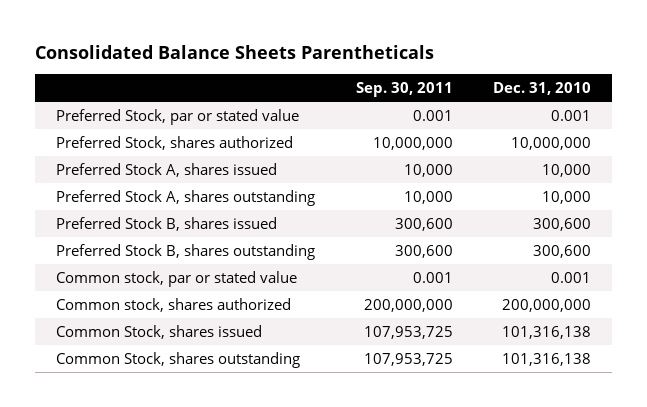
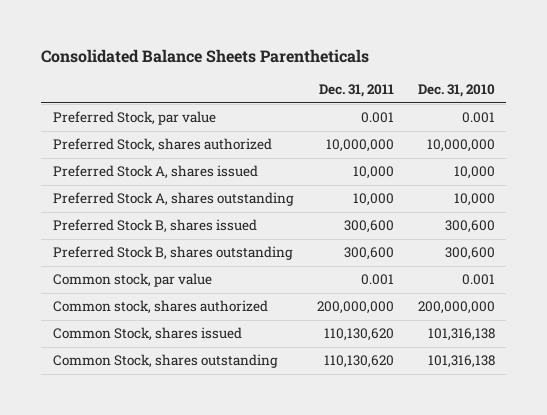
[355,82,453,98] Sep. 30, 2011 -> none
none -> [319,84,395,98] Dec. 31, 2011
[55,109,299,126] Preferred Stock, par or stated value -> [52,111,216,126] Preferred Stock, par value
[55,271,297,288] Common stock, par or stated value -> [52,273,212,288] Common stock, par value

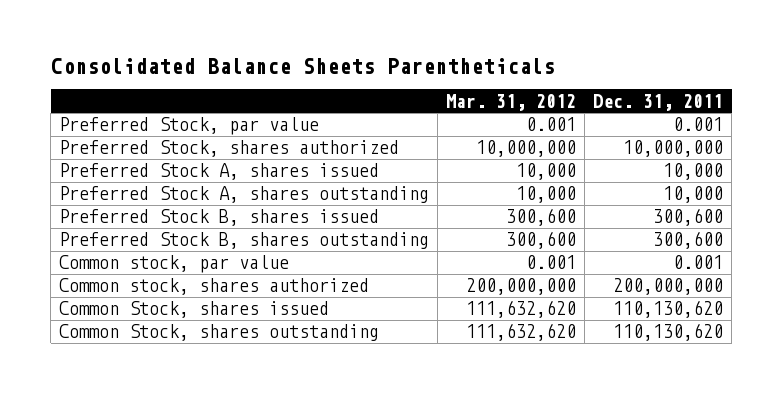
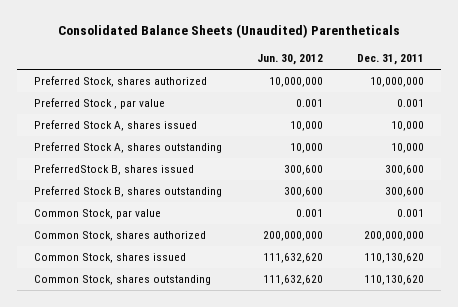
[50,58,555,75] Consolidated Balance Sheets Parentheticals -> [58,24,401,39] Consolidated Balance Sheets (Unaudited) Parentheticals
[446,93,577,111] Mar. 31, 2012 -> none
none -> [256,54,323,66] Jun. 30, 2012
[59,117,320,136] Preferred Stock, par value -> none
none -> [34,98,166,110] Preferred Stock , par value
[59,209,380,227] Preferred Stock B, shares issued -> [34,164,195,176] PreferredStock B, shares issued
[59,255,290,274] Common stock, par value -> [34,209,162,220] Common Stock, par value
[59,278,370,296] Common stock, shares authorized -> [34,231,207,242] Common Stock, shares authorized

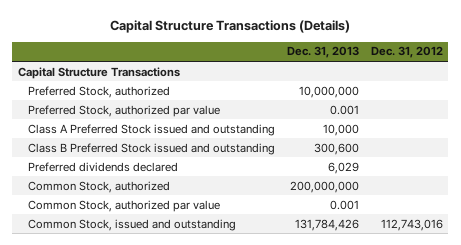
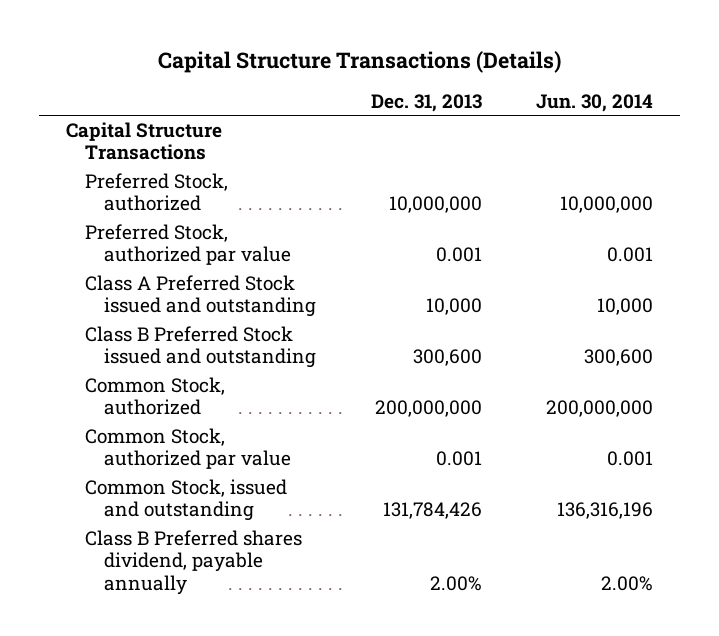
[370,46,443,59] Dec. 31, 2012 -> none
none -> [536,94,654,113] Jun. 30, 2014
[28,161,179,172] Preferred dividends declared -> none
none -> [85,529,303,595] Class B Preferred shares dividend, payable annually

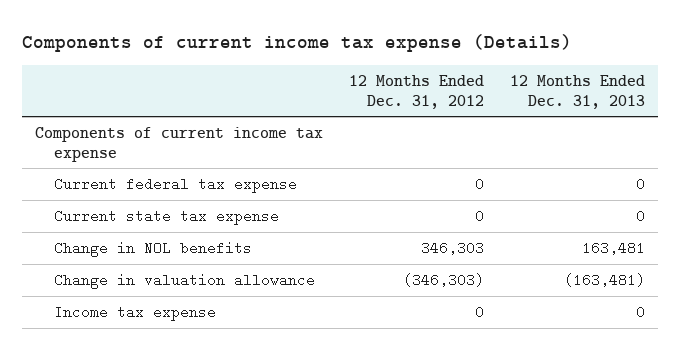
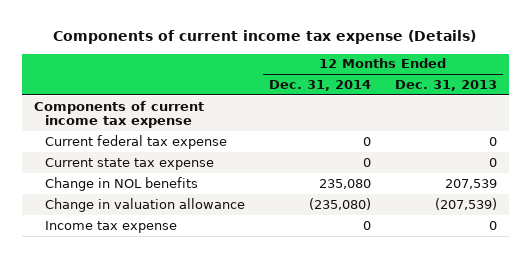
[349,75,485,109] 12 Months Ended Dec. 31, 2012 -> none
none -> [268,79,371,91] Dec. 31, 2014
[582,240,646,255] 163,481 -> [444,178,497,189] 207,539
[564,272,646,287] (163,481) -> [434,197,497,210] (207,539)

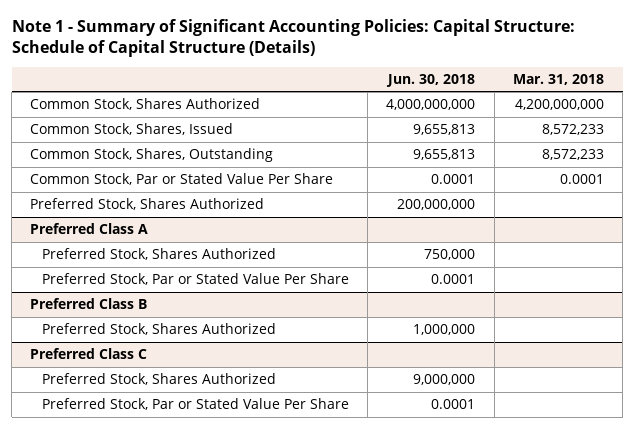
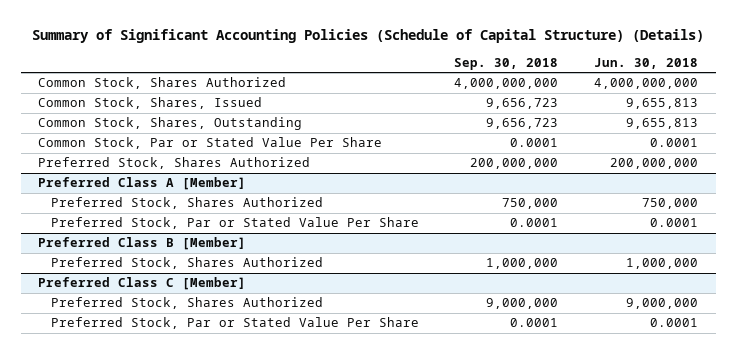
[11,19,575,58] Note 1 - Summary of Significant Accounting Policies: Capital Structure: Schedule of Capital Structure (Details) -> [32,28,705,43] Summary of Significant Accounting Policies (Schedule of Capital Structure) (Details)
[512,73,604,85] Mar. 31, 2018 -> none
none -> [454,57,559,70] Sep. 30, 2018
[30,223,149,235] Preferred Class A -> [38,177,247,191] Preferred Class A [Member]
[30,298,148,310] Preferred Class B -> [38,237,247,251] Preferred Class B [Member]
[30,348,148,360] Preferred Class C -> [38,277,247,291] Preferred Class C [Member]

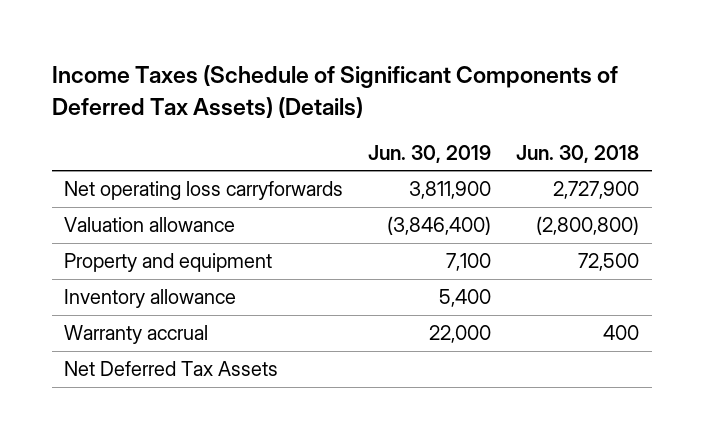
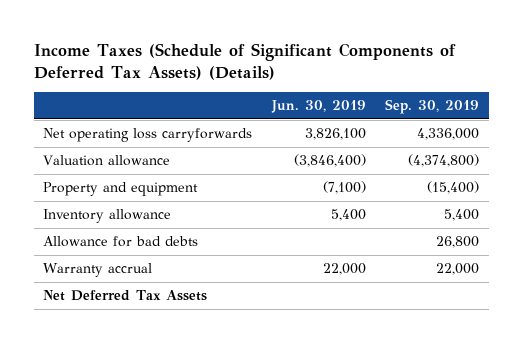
[516,145,640,164] Jun. 30, 2018 -> none
none -> [385,99,480,115] Sep. 30, 2019
[409,181,492,200] 3,811,900 -> [304,128,366,141] 3,826,100
[446,253,492,272] 7,100 -> [322,181,366,195] (7,100)
none -> [43,236,199,248] Allowance for bad debts

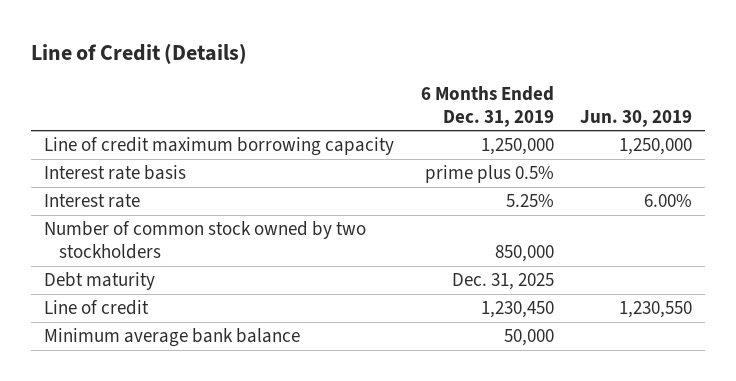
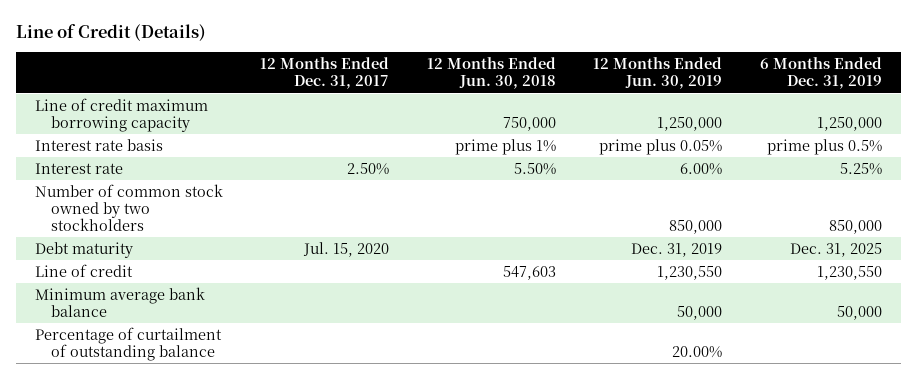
[579,109,692,127] Jun. 30, 2019 -> none
none -> [260,57,390,90] 12 Months Ended Dec. 31, 2017
none -> [426,57,556,90] 12 Months Ended Jun. 30, 2018
none -> [593,57,723,90] 12 Months Ended Jun. 30, 2019
[480,301,554,319] 1,230,450 -> [816,265,882,280] 1,230,550
none -> [34,326,222,361] Percentage of curtailment of outstanding balance

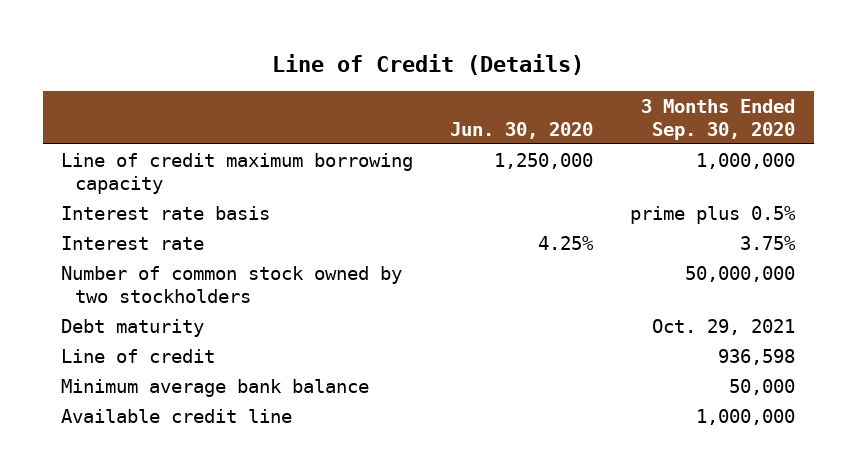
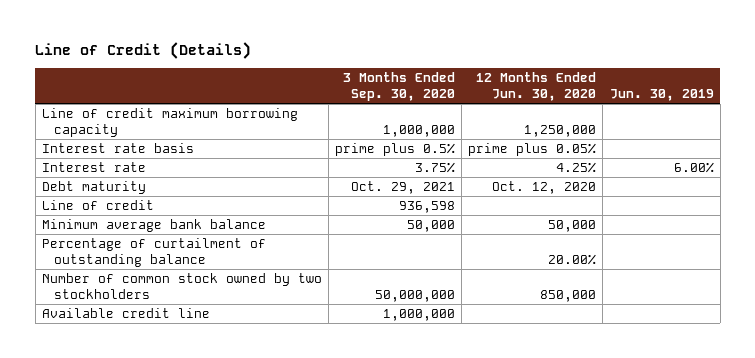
[450,121,594,139] Jun. 30, 2020 -> none
none -> [476,72,597,102] 12 Months Ended Jun. 30, 2020
none -> [609,89,714,102] Jun. 30, 2019
none -> [41,238,266,267] Percentage of curtailment of outstanding balance
[61,265,403,304] Number of common stock owned by two stockholders -> [41,273,322,299] Number of common stock owned by two stockholders

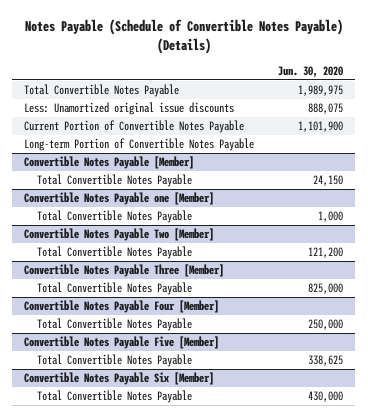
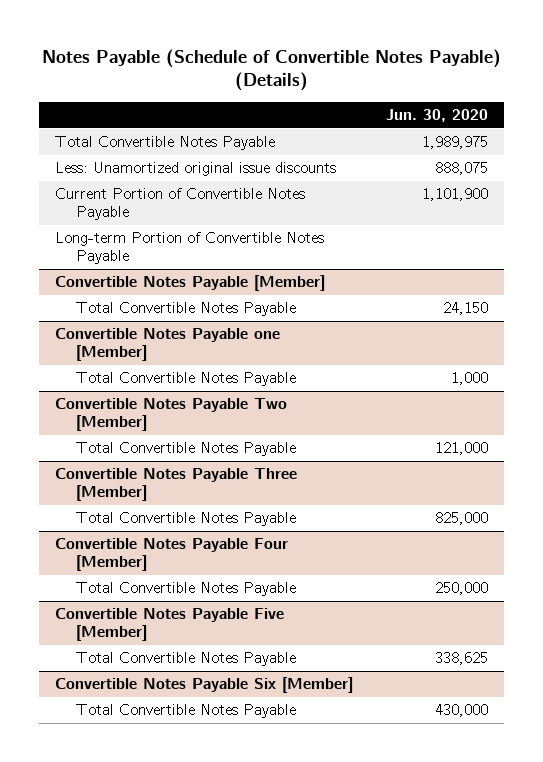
[308,247,344,259] 121,200 -> [435,442,489,456] 121,000

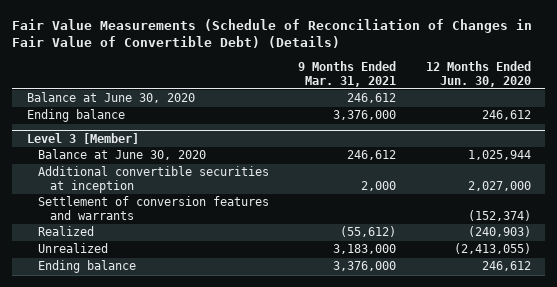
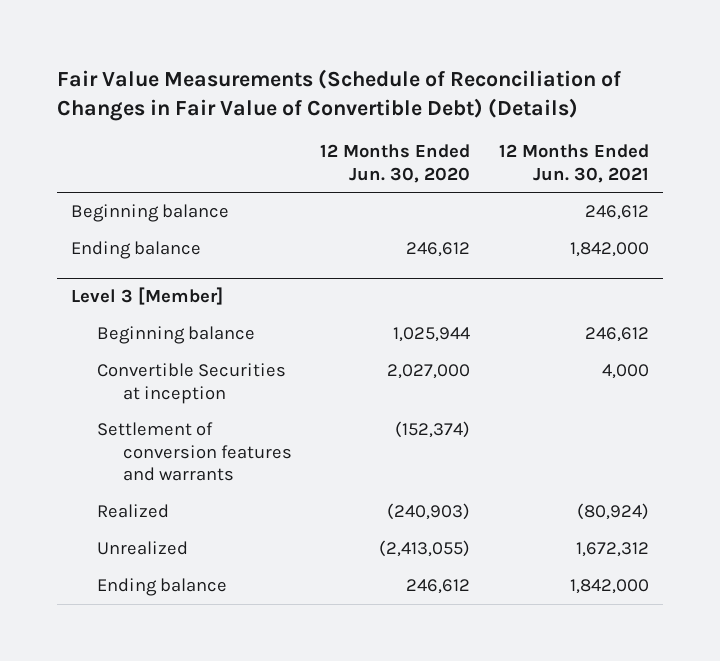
[298,61,397,87] 9 Months Ended Mar. 31, 2021 -> none
none -> [498,144,649,183] 12 Months Ended Jun. 30, 2021
[26,92,195,104] Balance at June 30, 2020 -> [71,204,230,223] Beginning balance
[38,149,207,161] Balance at June 30, 2020 -> [97,326,256,345] Beginning balance
[38,166,270,193] Additional convertible securities at inception -> [97,363,287,404] Convertible Securities at inception

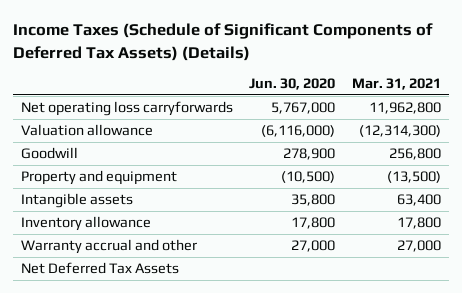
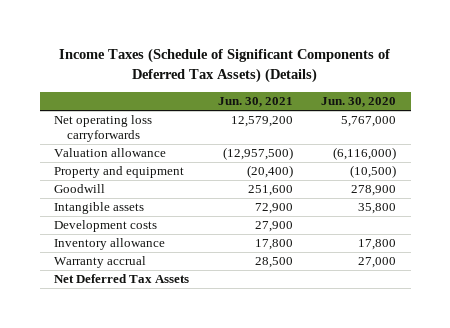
[351,78,441,91] Mar. 31, 2021 -> none
none -> [217,97,293,108] Jun. 30, 2021
[21,147,79,160] Goodwill -> [53,184,105,194] Goodwill
none -> [53,220,157,233] Development costs
[21,239,198,255] Warranty accrual and other -> [53,256,146,269] Warranty accrual

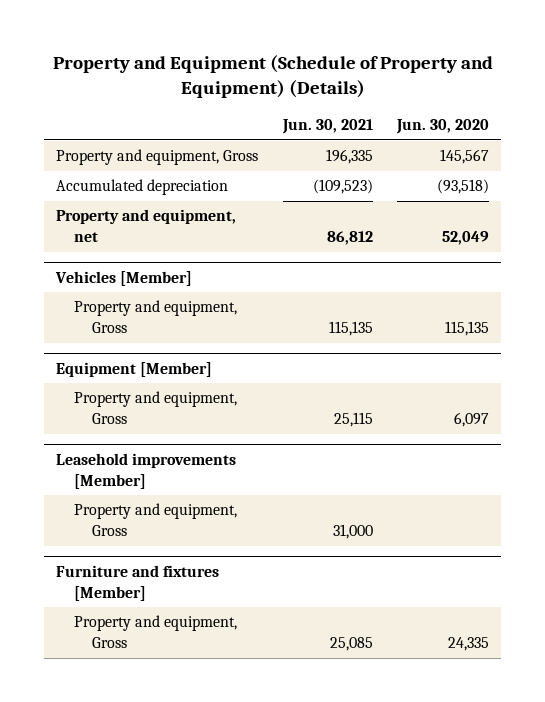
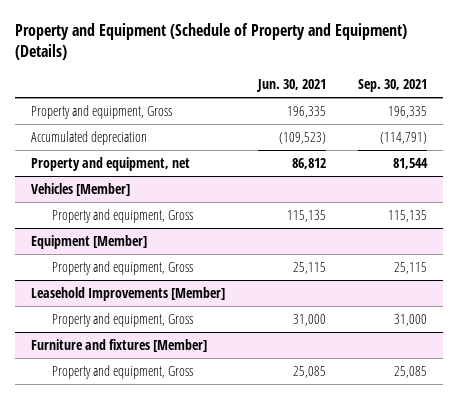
[396,119,490,135] Jun. 30, 2020 -> none
none -> [357,78,427,92] Sep. 30, 2021
[56,452,237,489] Leasehold improvements [Member] -> [31,286,226,301] Leasehold Improvements [Member]

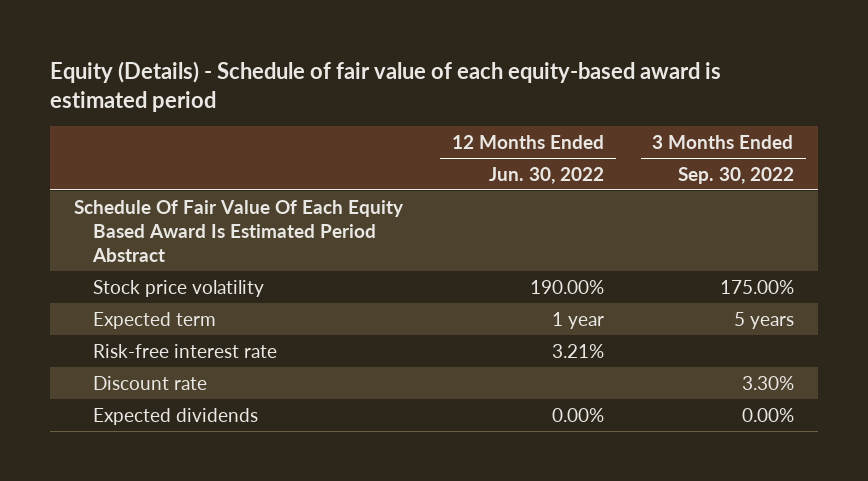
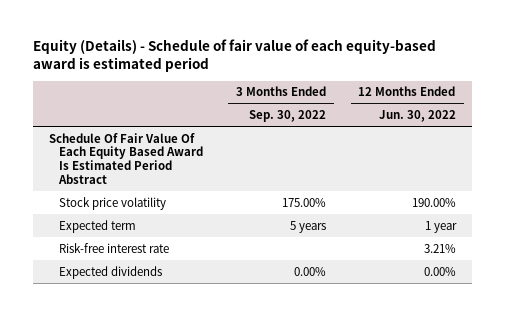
[93,375,208,390] Discount rate -> none

